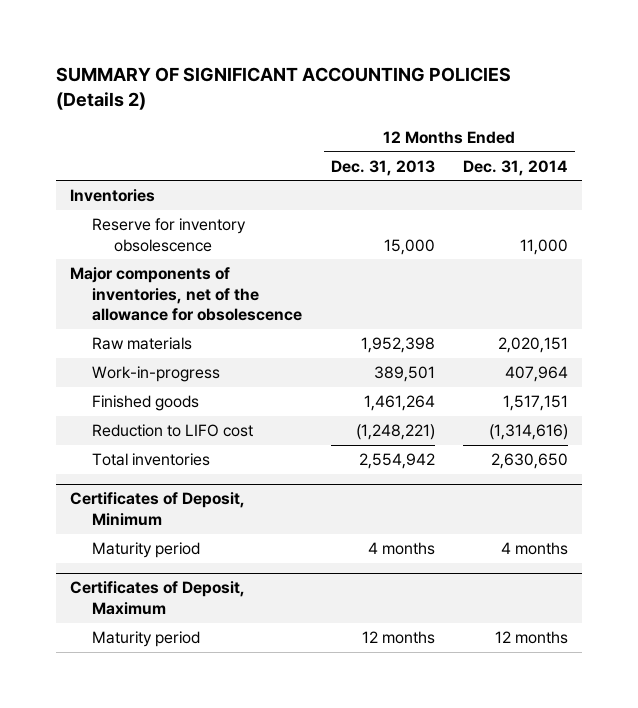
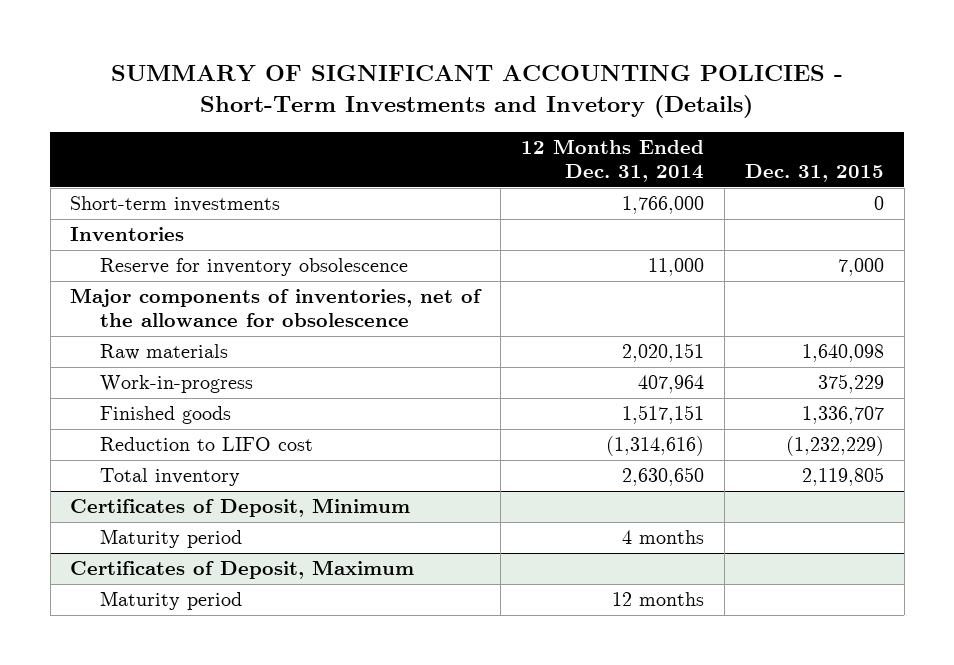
[55,67,511,111] SUMMARY OF SIGNIFICANT ACCOUNTING POLICIES (Details 2) -> [111,64,844,118] SUMMARY OF SIGNIFICANT ACCOUNTING POLICIES - Short-Term Investments and Invetory (Details)
[330,159,435,176] Dec. 31, 2013 -> none
none -> [744,164,884,183] Dec. 31, 2015
none -> [70,196,281,213] Short-term investments
[92,453,211,467] Total inventories -> [99,468,240,487] Total inventory

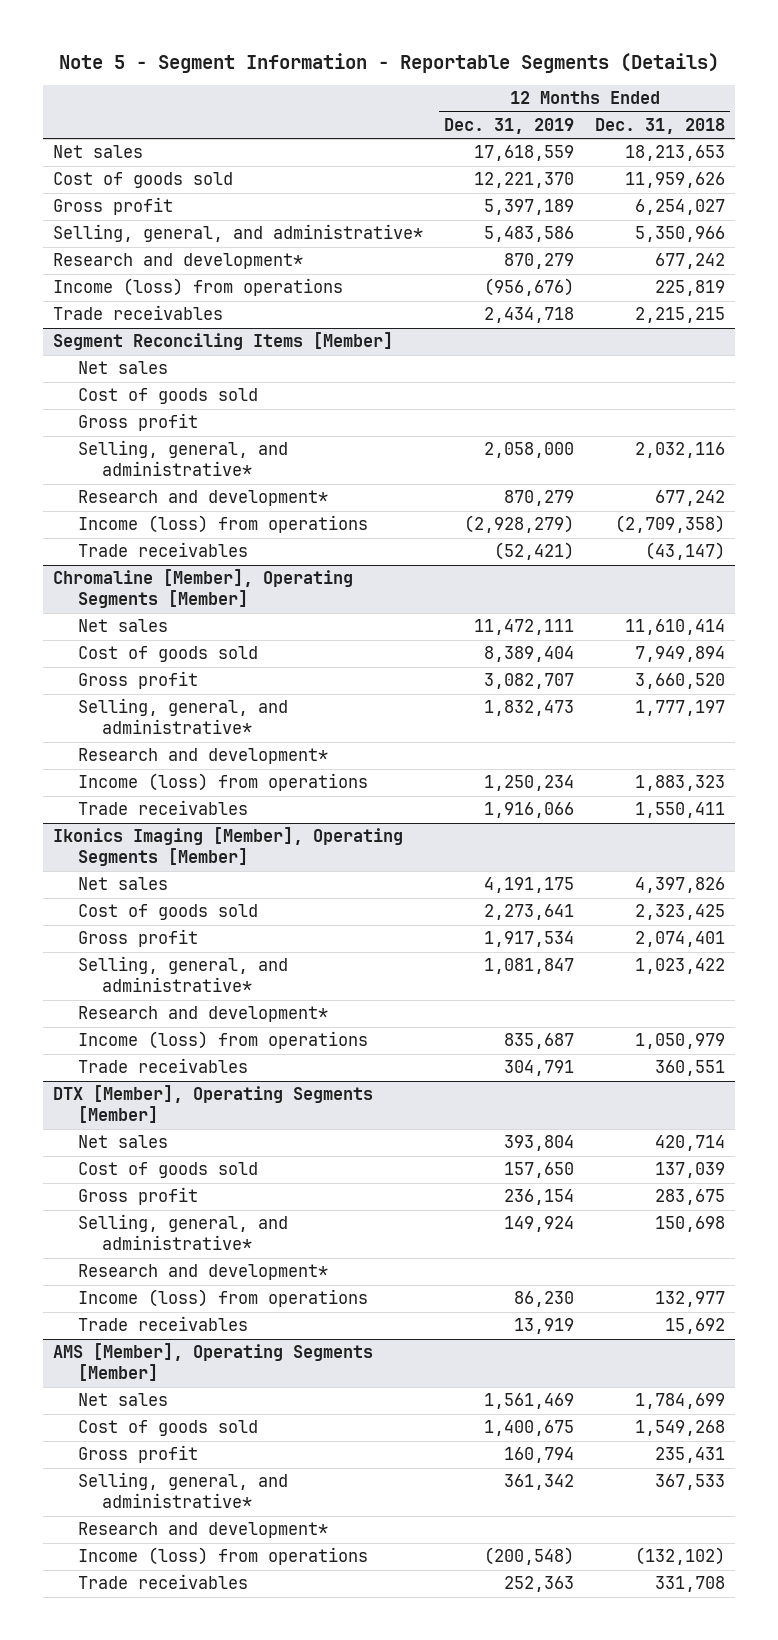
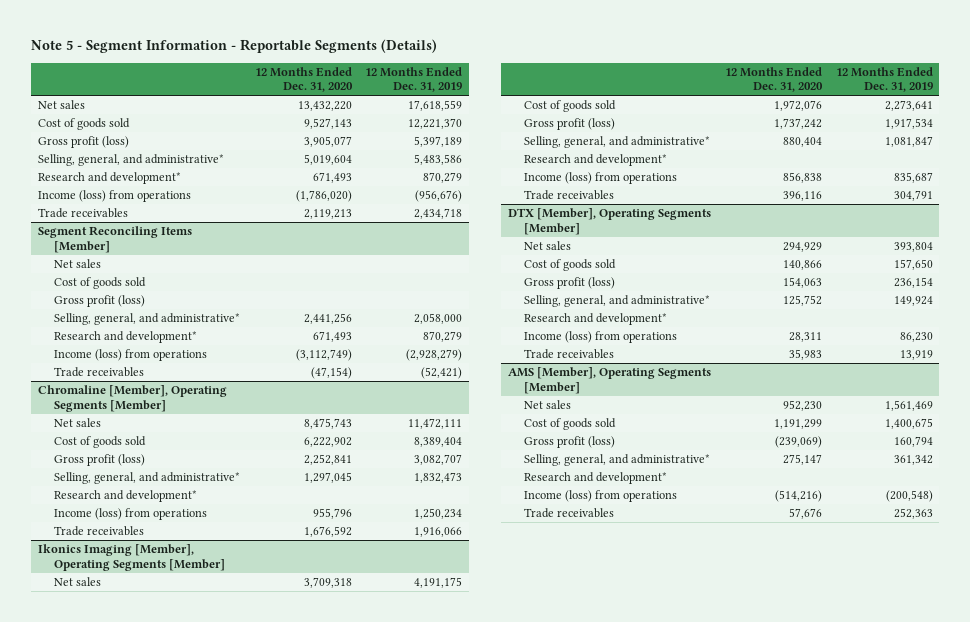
[595,117,726,134] Dec. 31, 2018 -> none
none -> [254,66,353,93] 12 Months Ended Dec. 31, 2020
[53,197,174,216] Gross profit -> [37,136,129,149] Gross profit (loss)
[77,413,198,432] Gross profit -> [54,295,146,308] Gross profit (loss)
[77,671,198,690] Gross profit -> [54,454,146,467] Gross profit (loss)
[77,929,198,948] Gross profit -> [524,118,616,131] Gross profit (loss)
[77,1187,198,1206] Gross profit -> [524,277,616,290] Gross profit (loss)
[77,1445,198,1464] Gross profit -> [524,436,616,449] Gross profit (loss)

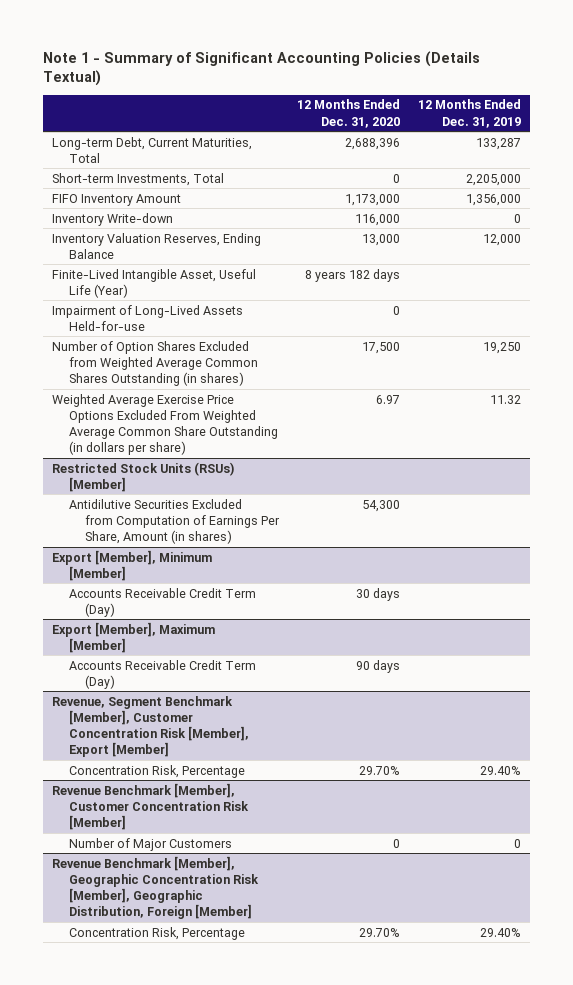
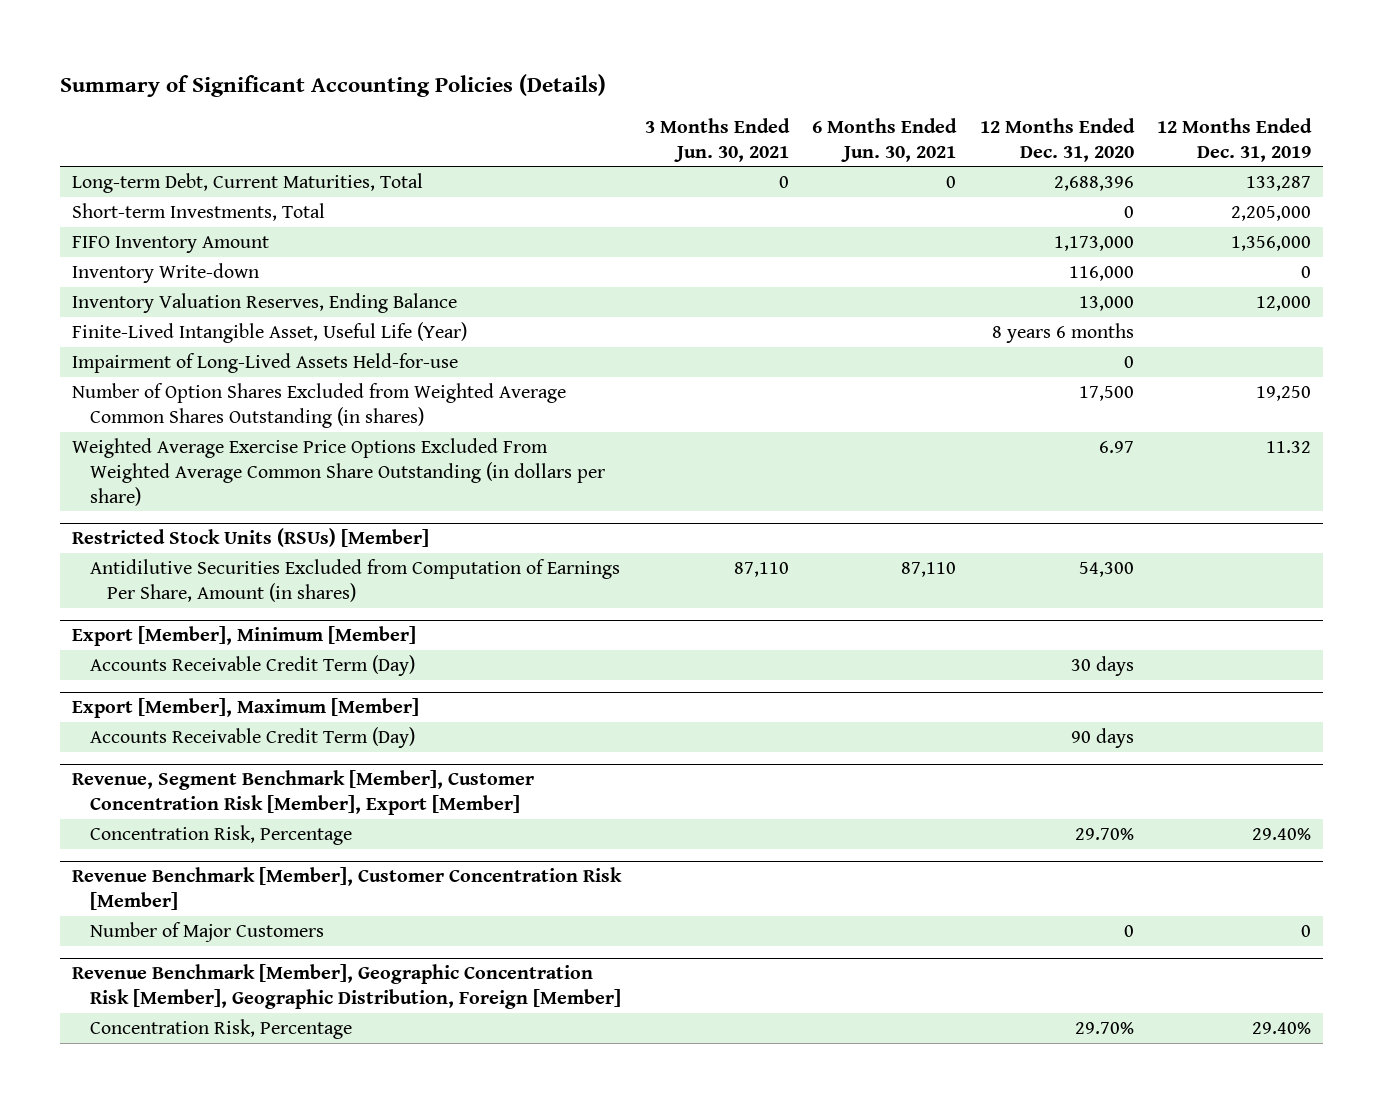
[43,50,481,87] Note 1 - Summary of Significant Accounting Policies (Details Textual) -> [60,73,607,97] Summary of Significant Accounting Policies (Details)
none -> [644,117,790,162] 3 Months Ended Jun. 30, 2021
none -> [812,117,958,162] 6 Months Ended Jun. 30, 2021
[305,268,401,282] 8 years 182 days -> [991,323,1134,344] 8 years 6 months

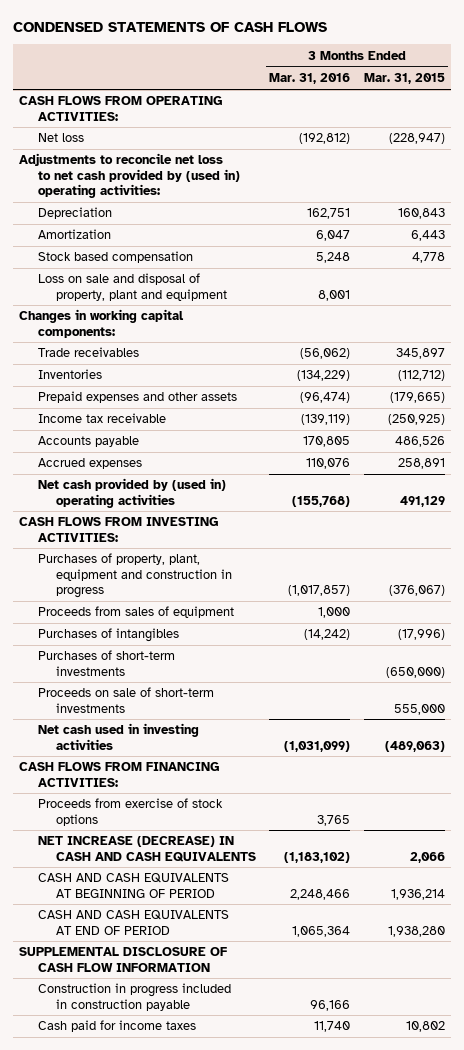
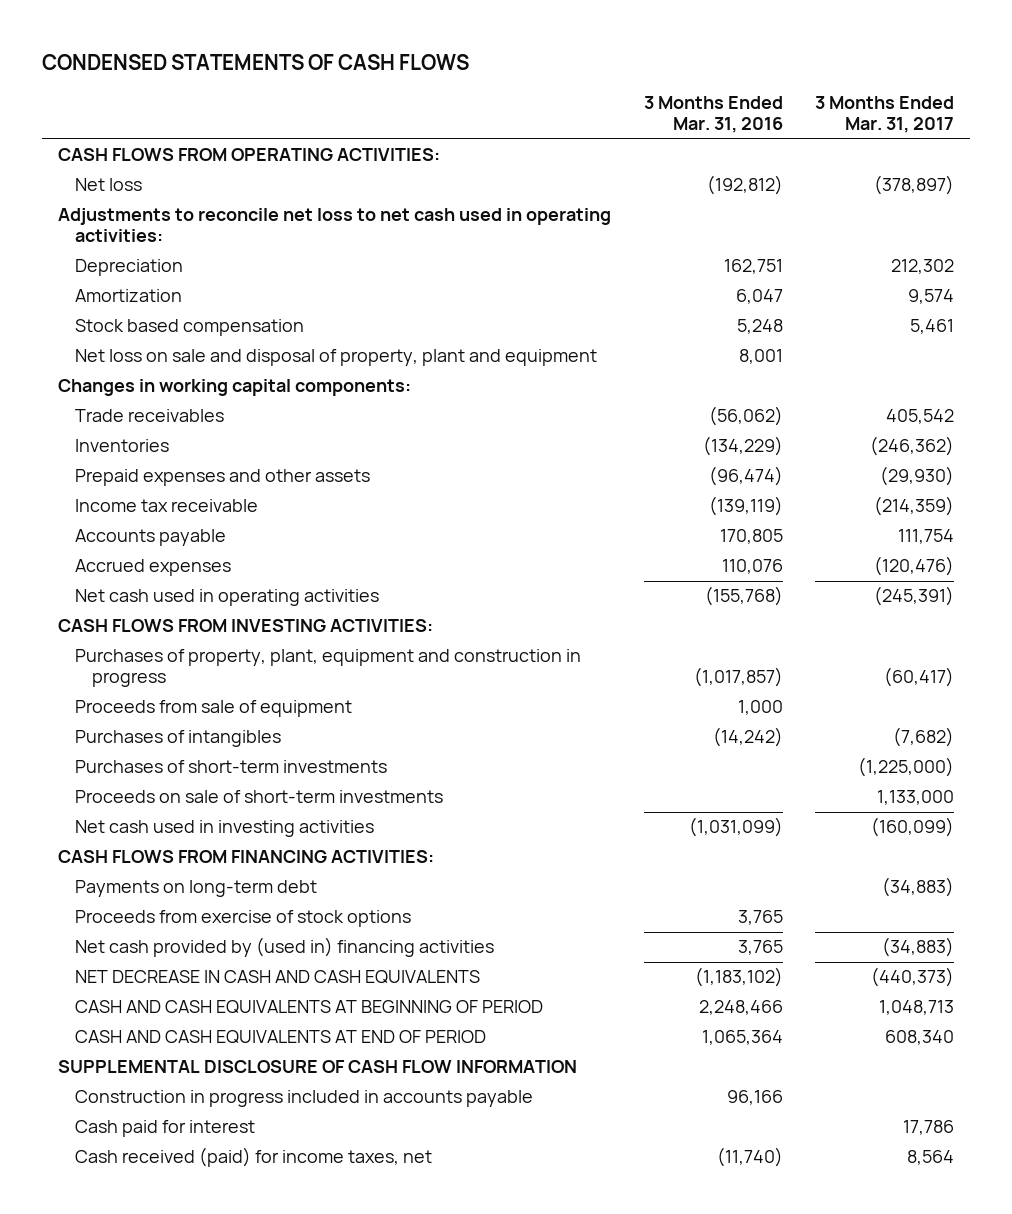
[363,73,445,85] Mar. 31, 2015 -> none
none -> [814,96,954,134] 3 Months Ended Mar. 31, 2017
[19,153,240,198] Adjustments to reconcile net loss to net cash provided by (used in) operating activities: -> [58,208,612,243] Adjustments to reconcile net loss to net cash used in operating activities:
[37,273,227,301] Loss on sale and disposal of property, plant and equipment -> [75,349,598,367] Net loss on sale and disposal of property, plant and equipment
[37,478,226,508] Net cash provided by (used in) operating activities -> [75,589,380,607] Net cash used in operating activities
[37,606,234,619] Proceeds from sales of equipment -> [75,700,353,718] Proceeds from sale of equipment
none -> [75,880,318,898] Payments on long-term debt
none -> [75,937,495,958] Net cash provided by (used in) financing activities
[37,836,256,862] NET INCREASE (DECREASE) IN CASH AND CASH EQUIVALENTS -> [75,970,481,985] NET DECREASE IN CASH AND CASH EQUIVALENTS
[37,983,231,1011] Construction in progress included in construction payable -> [75,1090,534,1108] Construction in progress included in accounts payable
none -> [75,1120,256,1138] Cash paid for interest
[37,1020,196,1033] Cash paid for income taxes -> [75,1147,433,1168] Cash received (paid) for income taxes, net
[314,1021,351,1033] 11,740 -> [716,1147,783,1168] (11,740)

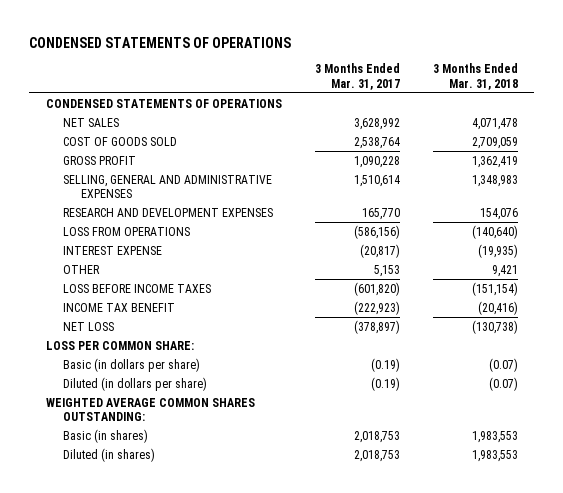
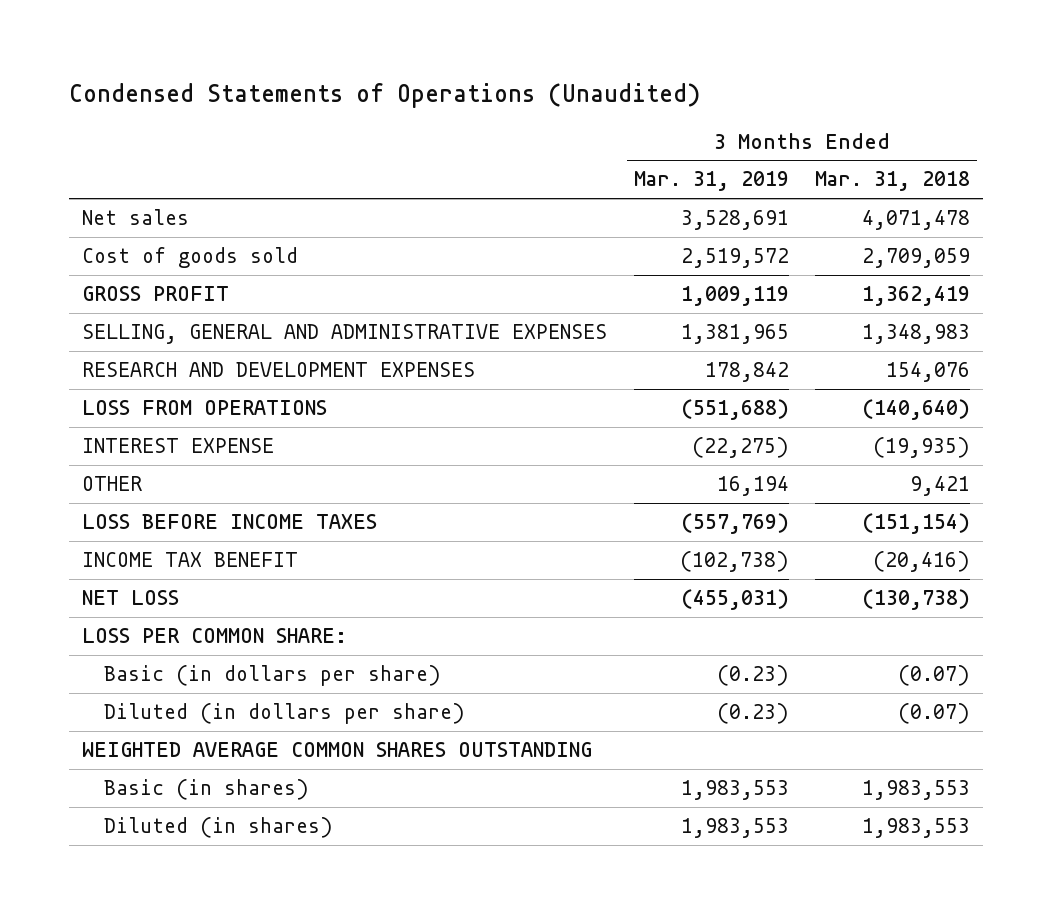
[29,36,292,48] CONDENSED STATEMENTS OF OPERATIONS -> [69,82,701,108] Condensed Statements of Operations (Unaudited)
[314,63,400,90] 3 Months Ended Mar. 31, 2017 -> none
none -> [633,171,789,192] Mar. 31, 2019
[45,98,282,108] CONDENSED STATEMENTS OF OPERATIONS -> none
[63,117,120,127] NET SALES -> [82,209,190,226] Net sales
[63,136,178,146] COST OF GOODS SOLD -> [82,247,299,269] Cost of goods sold
[45,397,255,422] WEIGHTED AVERAGE COMMON SHARES OUTSTANDING: -> [82,742,593,758] WEIGHTED AVERAGE COMMON SHARES OUTSTANDING

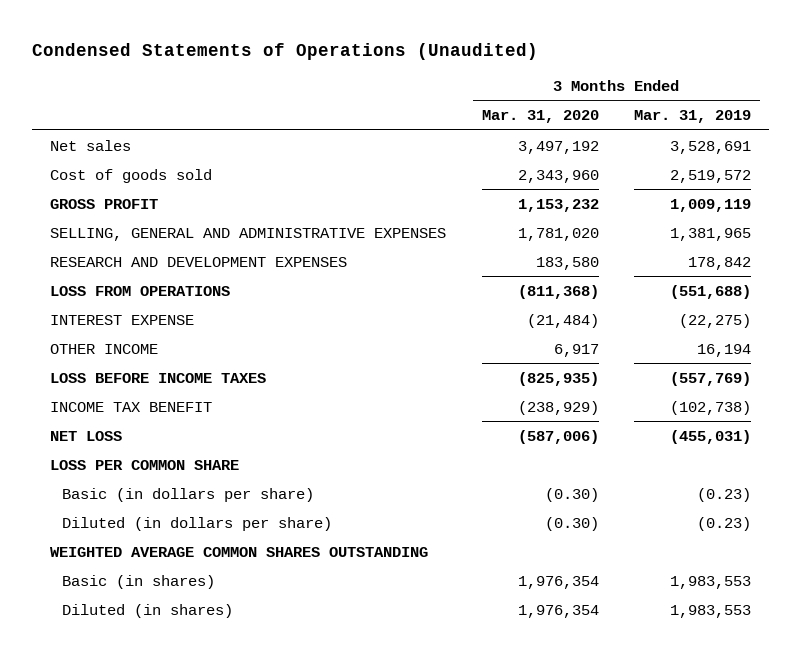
[815,171,971,192] Mar. 31, 2018 -> none
none -> [481,110,599,124] Mar. 31, 2020
[82,476,143,492] OTHER -> [49,343,158,354] OTHER INCOME
[82,628,348,644] LOSS PER COMMON SHARE: -> [49,459,239,470] LOSS PER COMMON SHARE

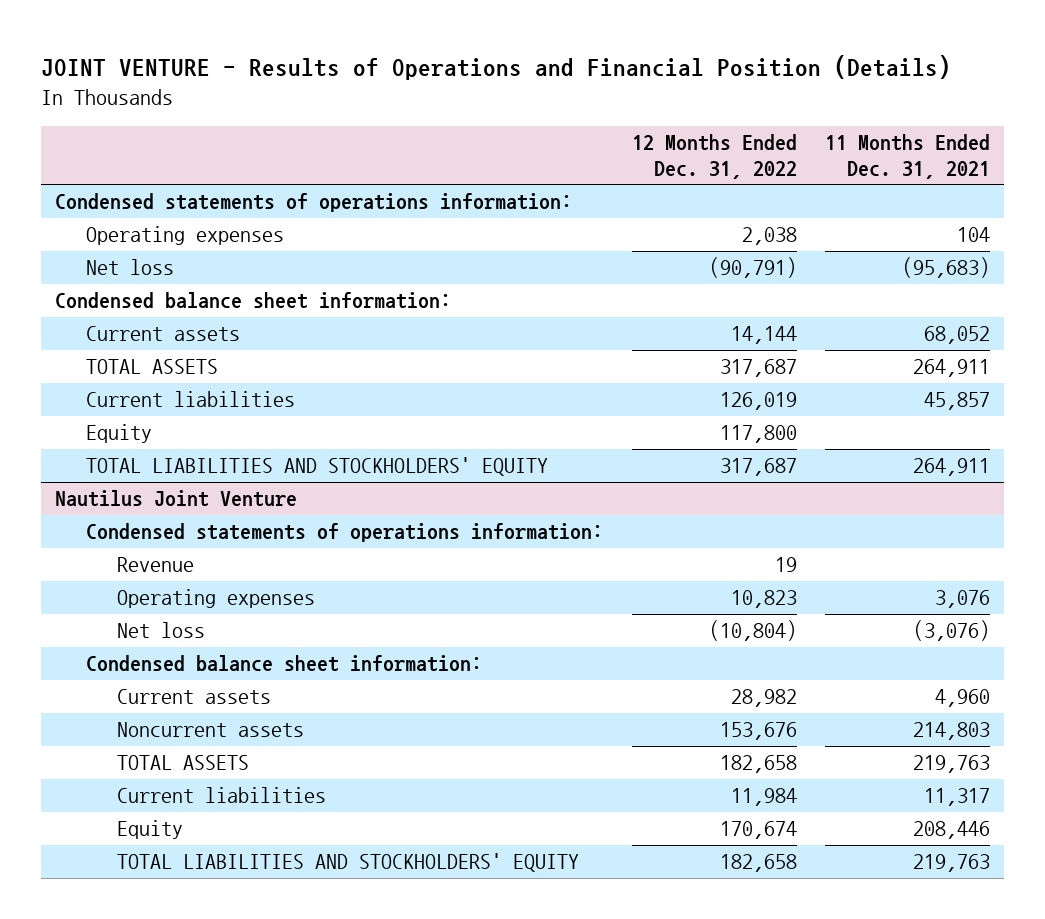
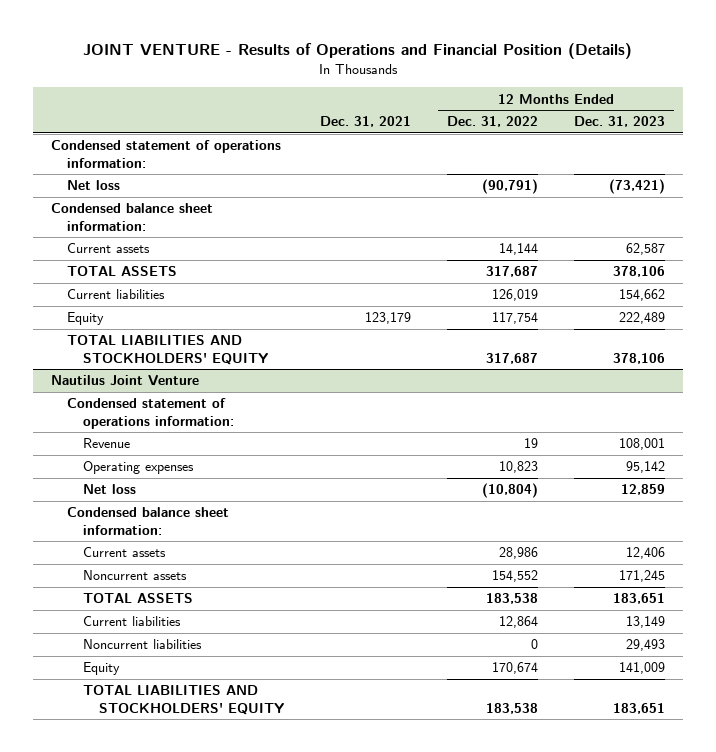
[825,134,991,179] 11 Months Ended Dec. 31, 2021 -> none
none -> [319,116,411,128] Dec. 31, 2021
none -> [573,116,665,128] Dec. 31, 2023
[86,226,285,246] Operating expenses -> none
[55,193,573,213] Condensed statements of operations information: -> [50,140,281,168] Condensed statement of operations information:
[719,425,797,444] 117,800 -> [491,312,538,325] 117,754
[86,523,604,543] Condensed statements of operations information: -> [66,398,234,429] Condensed statement of operations information:
[730,689,797,708] 28,982 -> [498,547,538,560] 28,986
[719,722,797,741] 153,676 -> [491,570,538,583] 154,552
[719,755,797,774] 182,658 -> [485,593,538,605] 183,538
[730,788,797,807] 11,984 -> [498,616,538,629] 12,864
none -> [82,639,202,650] Noncurrent liabilities
[719,854,797,873] 182,658 -> [485,702,538,714] 183,538

